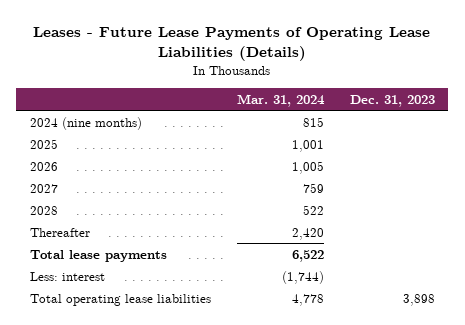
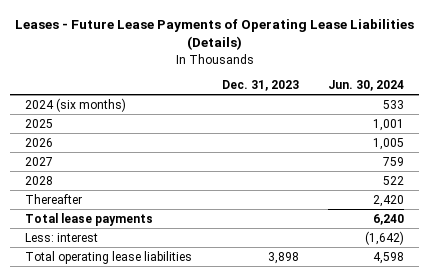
[236,93,325,107] Mar. 31, 2024 -> none
none -> [328,79,405,91] Jun. 30, 2024
[29,116,142,130] 2024 (nine months) -> [25,97,127,112] 2024 (six months)

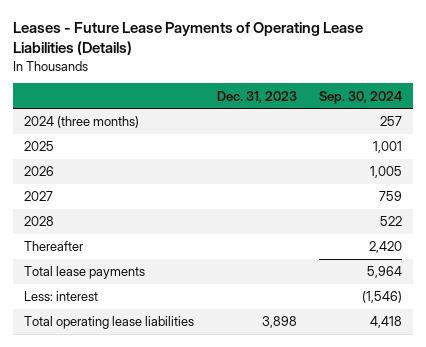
[328,79,405,91] Jun. 30, 2024 -> none
none -> [319,90,403,104] Sep. 30, 2024
[25,97,127,112] 2024 (six months) -> [23,116,139,129] 2024 (three months)

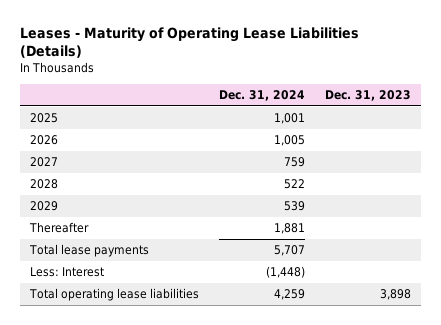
[12,21,363,55] Leases - Future Lease Payments of Operating Lease Liabilities (Details) -> [19,26,359,59] Leases - Maturity of Operating Lease Liabilities (Details)
[319,90,403,104] Sep. 30, 2024 -> none
none -> [218,90,305,102] Dec. 31, 2024
[23,116,139,129] 2024 (three months) -> none
none -> [29,201,58,212] 2029
[23,291,98,302] Less: interest -> [29,267,104,278] Less: Interest

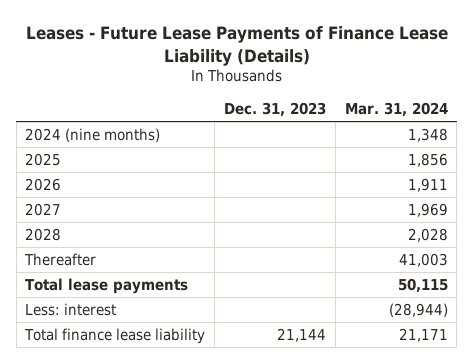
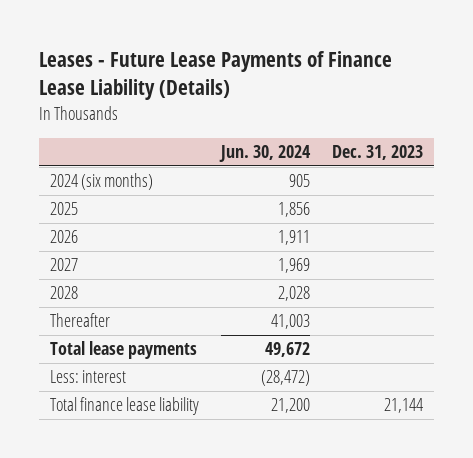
[344,101,448,117] Mar. 31, 2024 -> none
none -> [219,145,312,163] Jun. 30, 2024
[25,128,161,143] 2024 (nine months) -> [50,173,154,191] 2024 (six months)

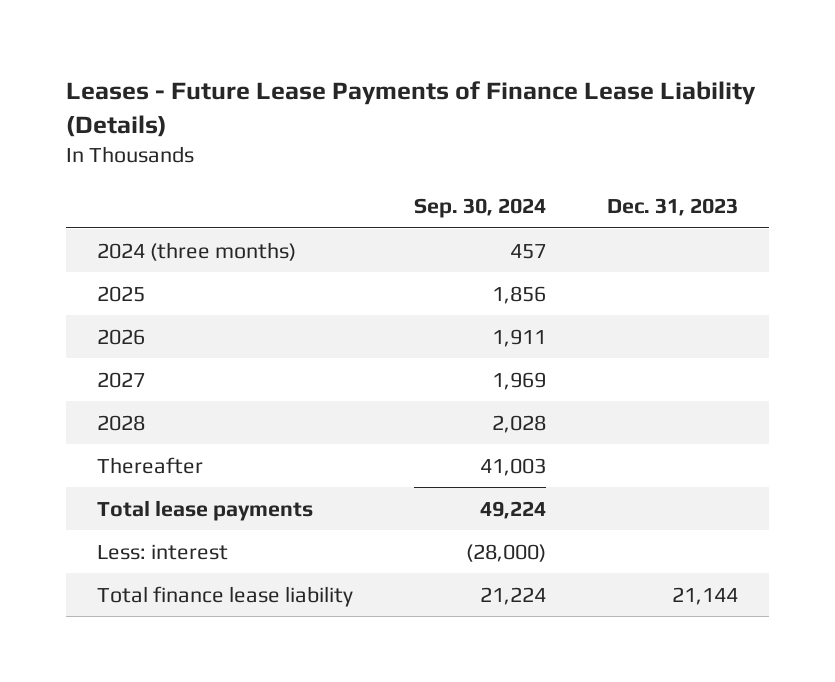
[219,145,312,163] Jun. 30, 2024 -> none
none -> [413,197,546,218] Sep. 30, 2024
[50,173,154,191] 2024 (six months) -> [96,241,296,261] 2024 (three months)

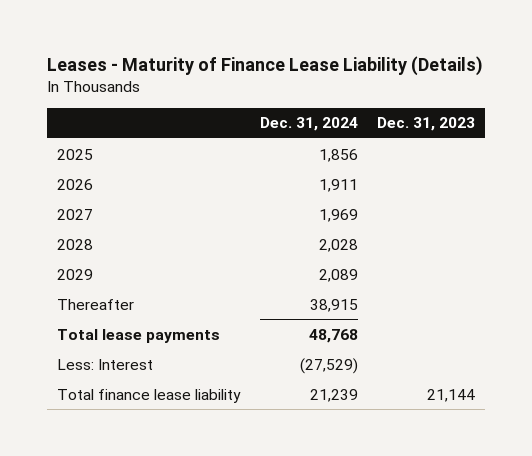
[65,81,756,138] Leases - Future Lease Payments of Finance Lease Liability (Details) -> [47,56,484,77] Leases - Maturity of Finance Lease Liability (Details)
[413,197,546,218] Sep. 30, 2024 -> none
none -> [259,117,358,132] Dec. 31, 2024
[96,241,296,261] 2024 (three months) -> none
none -> [57,268,94,280] 2029
[96,543,228,560] Less: interest -> [57,358,154,370] Less: Interest

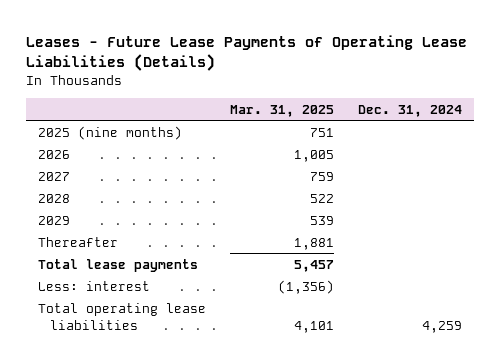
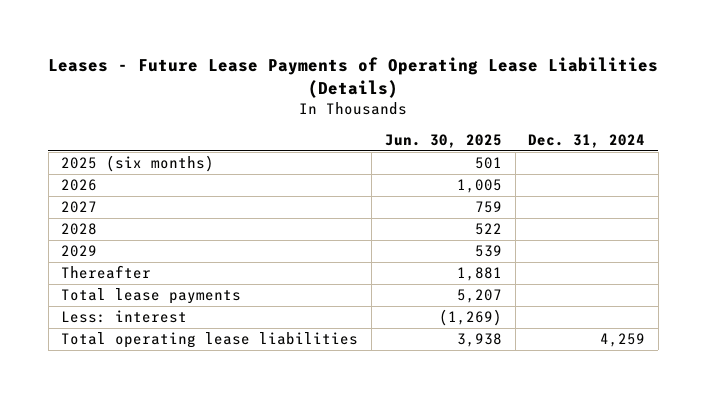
[230,104,335,117] Mar. 31, 2025 -> none
none -> [384,134,502,149] Jun. 30, 2025
[38,125,183,140] 2025 (nine months) -> [61,155,215,173] 2025 (six months)

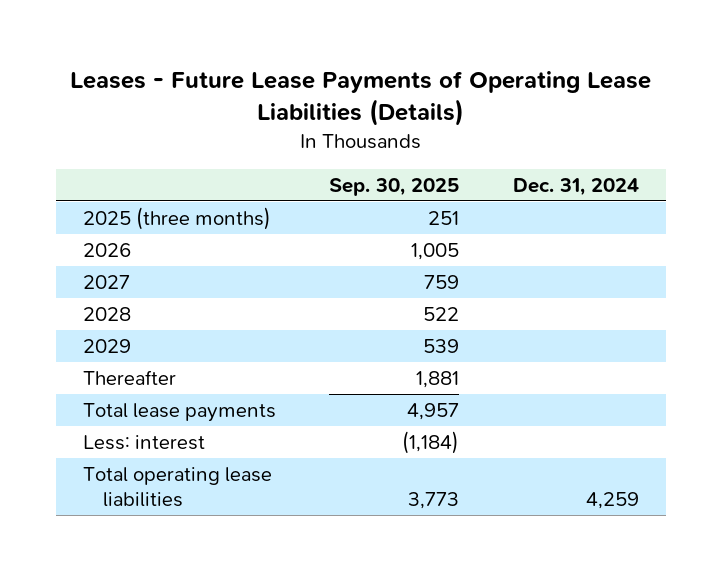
[384,134,502,149] Jun. 30, 2025 -> none
none -> [329,177,460,196] Sep. 30, 2025
[61,155,215,173] 2025 (six months) -> [82,207,271,231] 2025 (three months)

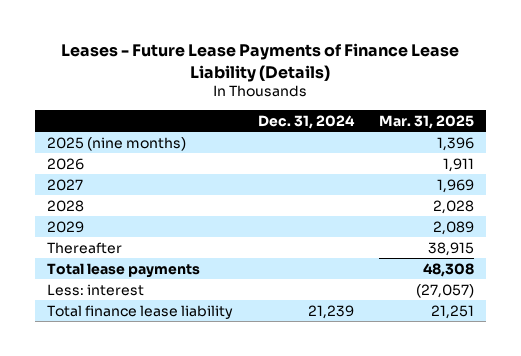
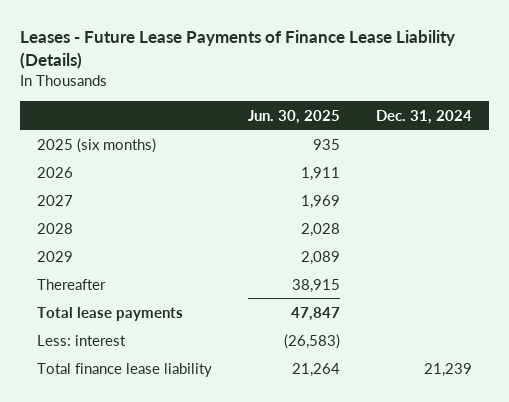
[378,114,474,129] Mar. 31, 2025 -> none
none -> [247,109,340,124] Jun. 30, 2025
[46,136,186,151] 2025 (nine months) -> [37,137,157,153] 2025 (six months)

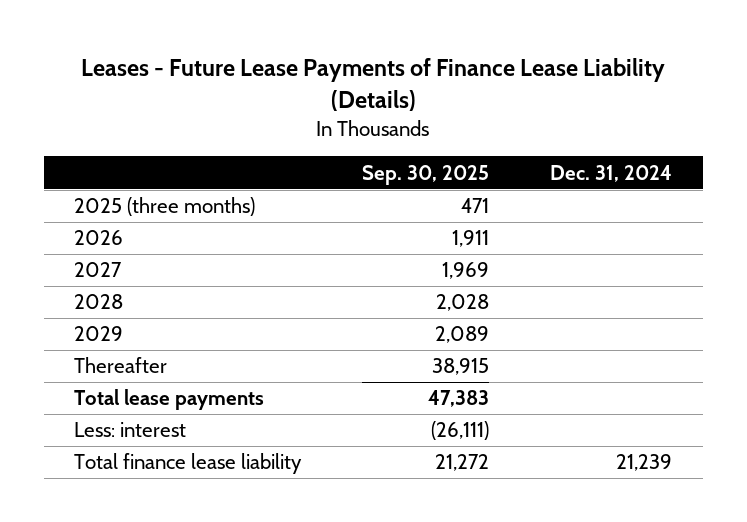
[247,109,340,124] Jun. 30, 2025 -> none
none -> [362,164,490,185] Sep. 30, 2025
[37,137,157,153] 2025 (six months) -> [74,197,256,217] 2025 (three months)

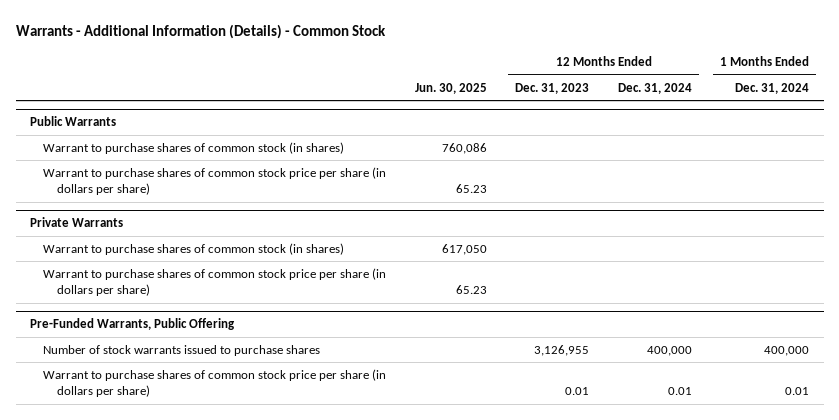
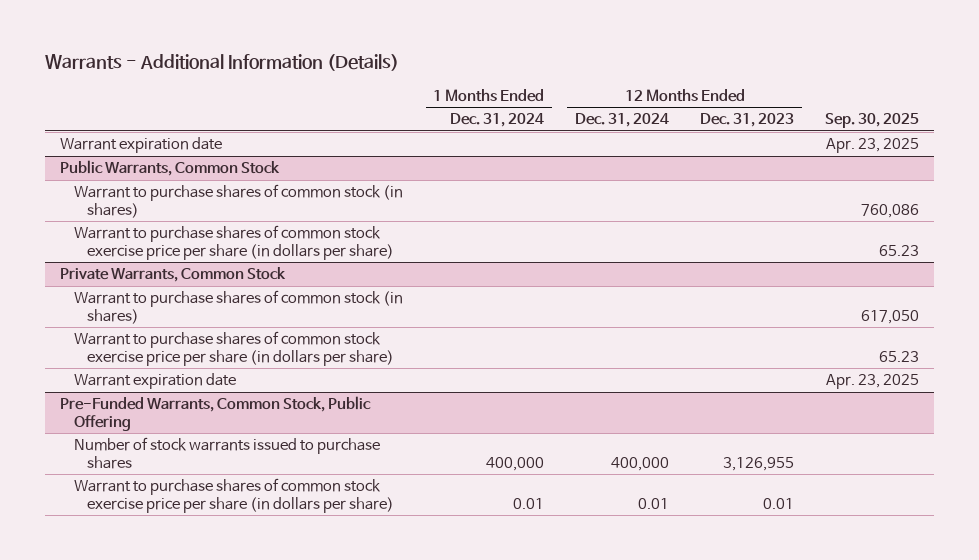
[15,23,386,39] Warrants - Additional Information (Details) - Common Stock -> [44,54,399,72] Warrants - Additional Information (Details)
[414,82,487,94] Jun. 30, 2025 -> none
none -> [824,113,919,129] Sep. 30, 2025
none -> [60,137,223,154] Warrant expiration date
[29,116,116,127] Public Warrants -> [60,160,281,177] Public Warrants, Common Stock
[43,166,387,196] Warrant to purchase shares of common stock price per share (in dollars per share) -> [73,225,395,261] Warrant to purchase shares of common stock exercise price per share (in dollars per share)
[29,217,123,228] Private Warrants -> [60,267,287,283] Private Warrants, Common Stock
[43,267,387,297] Warrant to purchase shares of common stock price per share (in dollars per share) -> [73,331,395,367] Warrant to purchase shares of common stock exercise price per share (in dollars per share)
none -> [73,373,236,390] Warrant expiration date
[29,318,235,331] Pre-Funded Warrants, Public Offering -> [60,396,372,432] Pre-Funded Warrants, Common Stock, Public Offering
[43,368,387,398] Warrant to purchase shares of common stock price per share (in dollars per share) -> [73,478,395,514] Warrant to purchase shares of common stock exercise price per share (in dollars per share)

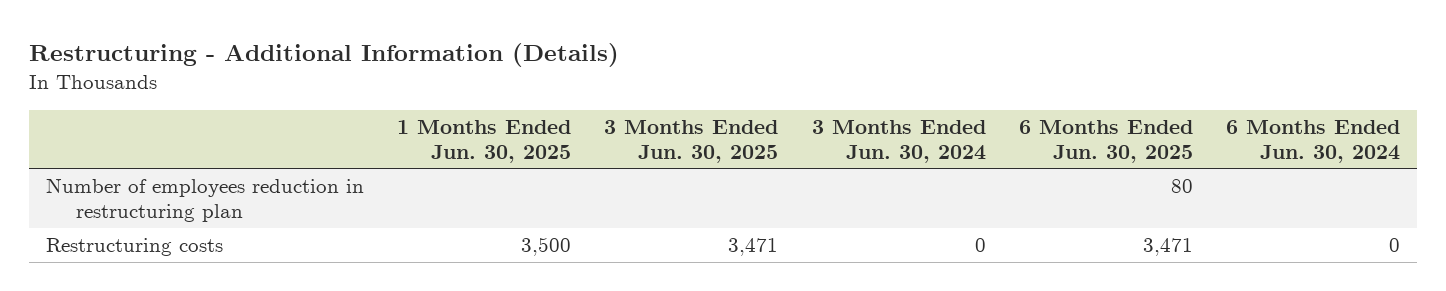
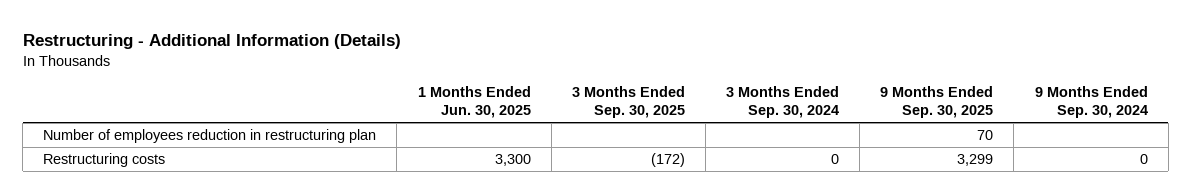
[604,119,779,163] 3 Months Ended Jun. 30, 2025 -> none
[811,119,986,163] 3 Months Ended Jun. 30, 2024 -> none
[1018,119,1193,163] 6 Months Ended Jun. 30, 2025 -> none
[1226,119,1401,163] 6 Months Ended Jun. 30, 2024 -> none
none -> [571,86,685,119] 3 Months Ended Sep. 30, 2025
none -> [726,86,840,119] 3 Months Ended Sep. 30, 2024
none -> [880,86,994,119] 9 Months Ended Sep. 30, 2025
none -> [1034,86,1148,119] 9 Months Ended Sep. 30, 2024
[520,237,571,257] 3,500 -> [494,154,531,167] 3,300

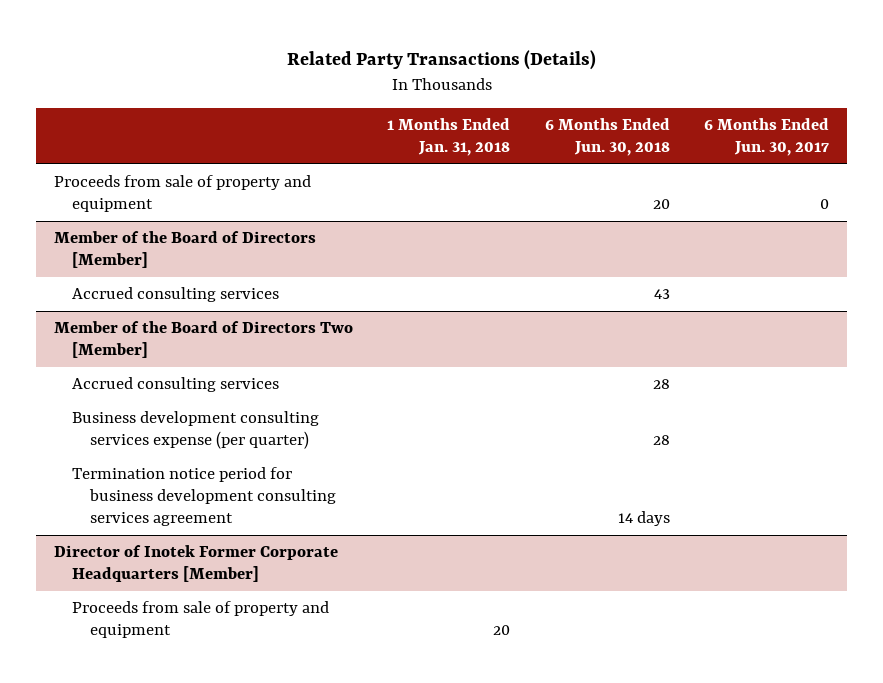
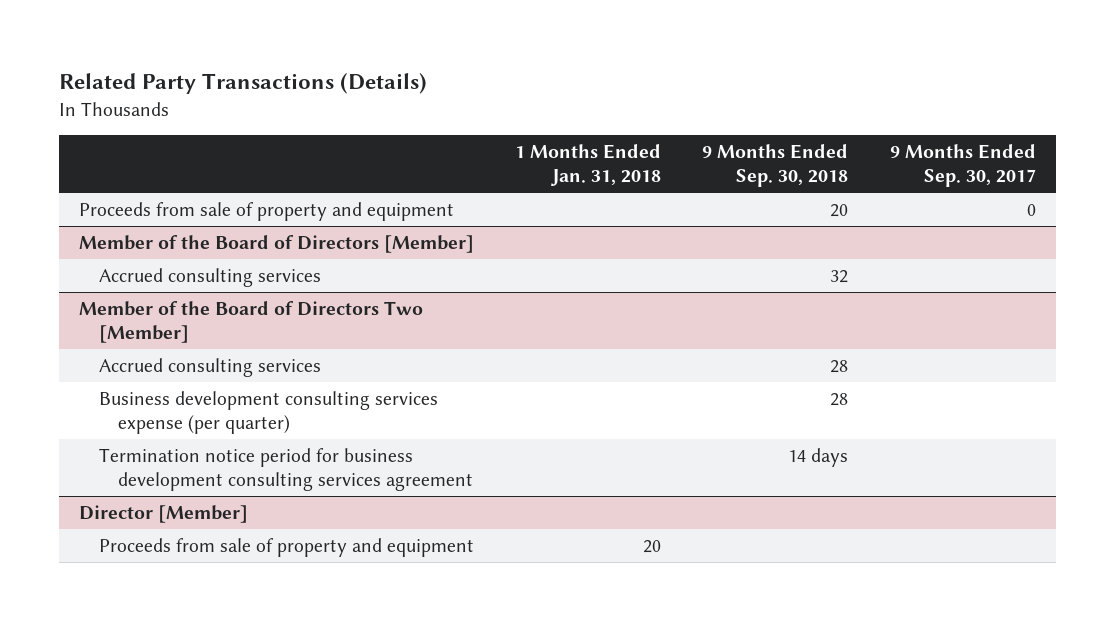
[544,118,670,157] 6 Months Ended Jun. 30, 2018 -> none
[704,118,830,157] 6 Months Ended Jun. 30, 2017 -> none
none -> [702,143,849,188] 9 Months Ended Sep. 30, 2018
none -> [889,143,1036,188] 9 Months Ended Sep. 30, 2017
[53,545,338,583] Director of Inotek Former Corporate Headquarters [Member] -> [79,504,249,523] Director [Member]

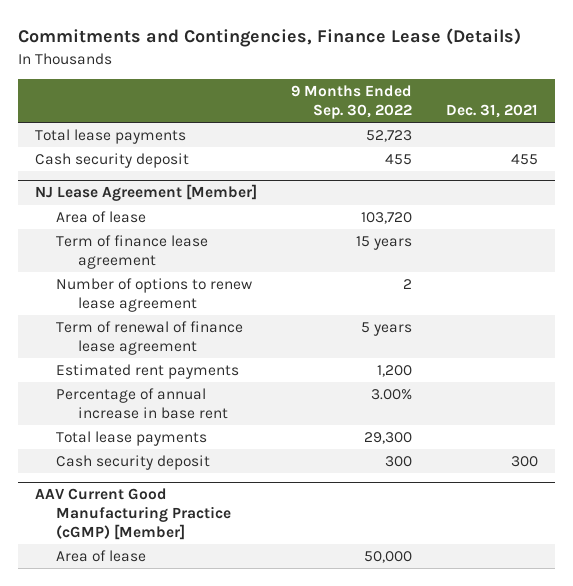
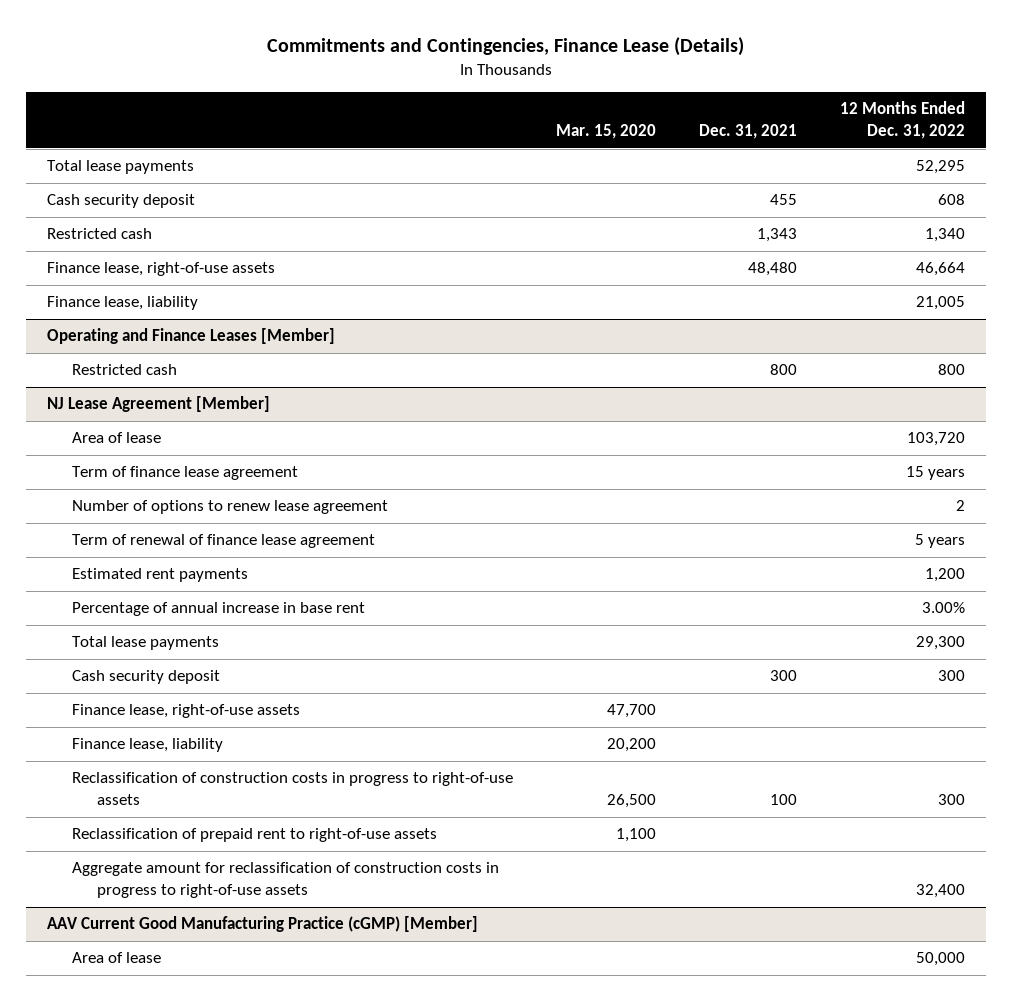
[290,85,412,120] 9 Months Ended Sep. 30, 2022 -> none
none -> [555,124,656,140] Mar. 15, 2020
none -> [839,101,965,140] 12 Months Ended Dec. 31, 2022
none -> [47,228,153,240] Restricted cash
none -> [47,262,276,277] Finance lease, right-of-use assets
none -> [47,296,199,311] Finance lease, liability
none -> [47,328,336,345] Operating and Finance Leases [Member]
none -> [71,364,177,376] Restricted cash
none -> [71,704,300,719] Finance lease, right-of-use assets
none -> [71,738,223,753] Finance lease, liability
none -> [71,772,513,806] Reclassification of construction costs in progress to right-of-use assets
none -> [71,828,437,843] Reclassification of prepaid rent to right-of-use assets
none -> [71,862,499,899] Aggregate amount for reclassification of construction costs in progress to right-of-use assets

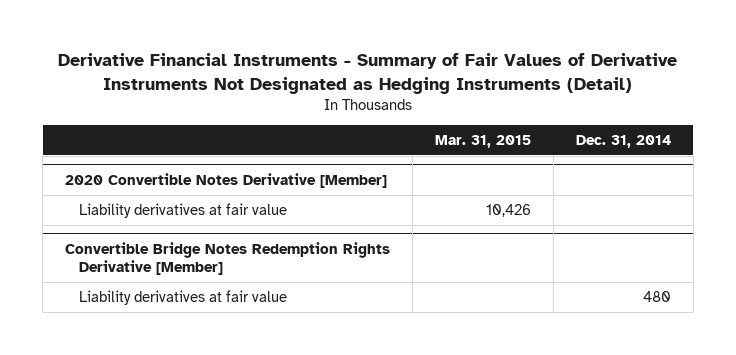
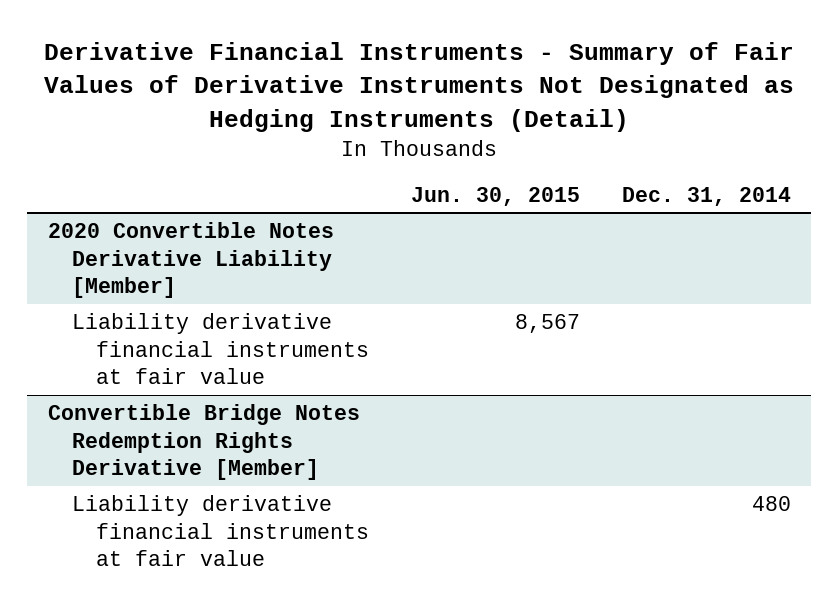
[435,135,532,149] Mar. 31, 2015 -> none
none -> [410,186,580,206] Jun. 30, 2015
[65,173,388,189] 2020 Convertible Notes Derivative [Member] -> [47,221,334,299] 2020 Convertible Notes Derivative Liability [Member]
[79,203,288,219] Liability derivatives at fair value -> [71,312,370,385] Liability derivative financial instruments at fair value
[79,290,288,306] Liability derivatives at fair value -> [71,494,370,567] Liability derivative financial instruments at fair value

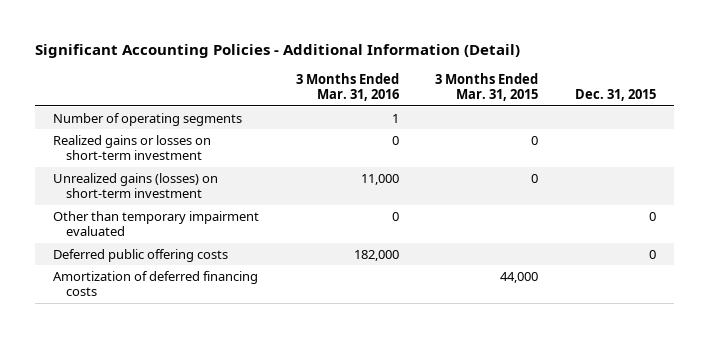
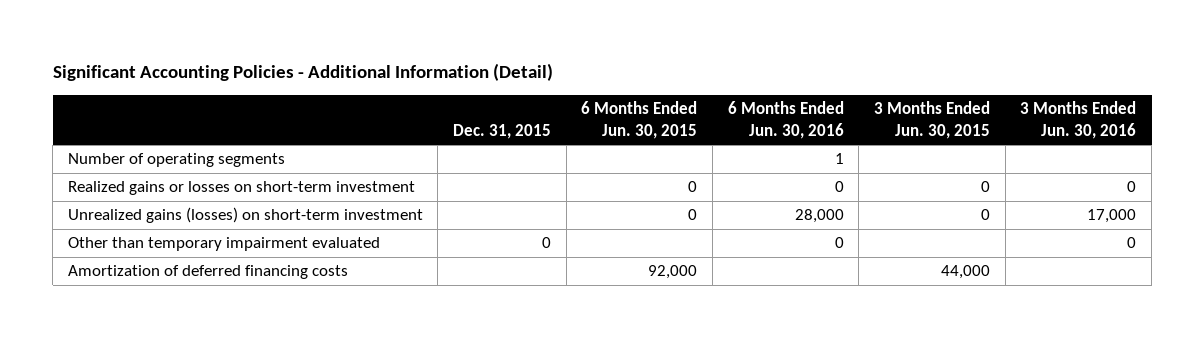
[295,72,399,102] 3 Months Ended Mar. 31, 2016 -> none
[435,72,539,102] 3 Months Ended Mar. 31, 2015 -> none
none -> [581,101,698,139] 6 Months Ended Jun. 30, 2015
none -> [727,101,844,139] 6 Months Ended Jun. 30, 2016
none -> [874,101,991,139] 3 Months Ended Jun. 30, 2015
none -> [1020,101,1137,139] 3 Months Ended Jun. 30, 2016
[53,248,229,262] Deferred public offering costs -> none

